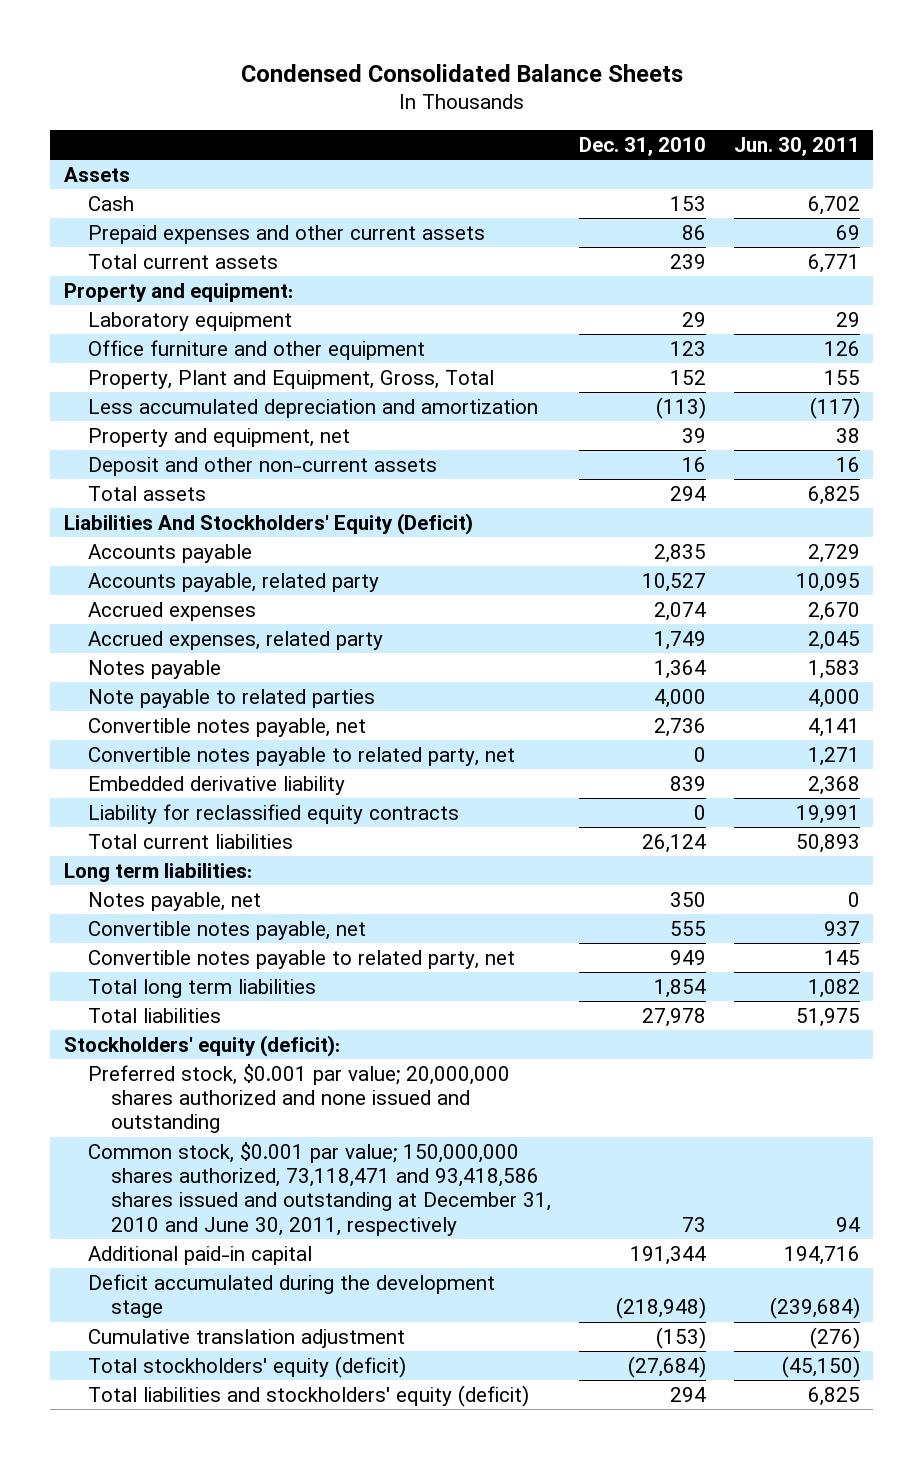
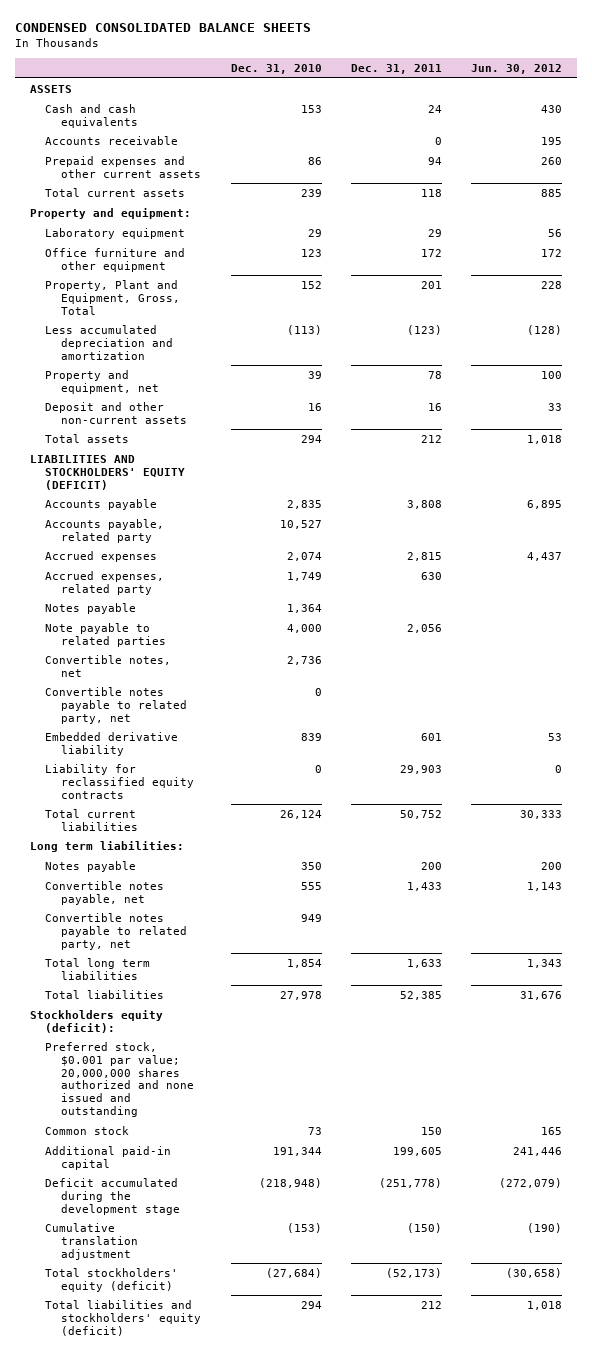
[240,63,683,82] Condensed Consolidated Balance Sheets -> [15,23,312,33] CONDENSED CONSOLIDATED BALANCE SHEETS
[733,136,860,156] Jun. 30, 2011 -> none
none -> [350,64,442,75] Dec. 31, 2011
none -> [471,64,563,75] Jun. 30, 2012
[64,166,131,182] Assets -> [29,84,72,93] ASSETS
[87,195,134,211] Cash -> [45,103,139,128] Cash and cash equivalents
none -> [45,135,179,145] Accounts receivable
[64,512,474,535] Liabilities And Stockholders' Equity (Deficit) -> [29,454,186,490] LIABILITIES AND STOCKHOLDERS' EQUITY (DEFICIT)
[87,717,366,737] Convertible notes payable, net -> [45,654,172,677] Convertible notes, net
[87,891,261,911] Notes payable, net -> [45,860,137,872] Notes payable
[64,1034,341,1057] Stockholders' equity (deficit): -> [29,1009,163,1033] Stockholders equity (deficit):
[87,1141,552,1236] Common stock, $0.001 par value; 150,000,000 shares authorized, 73,118,471 and 93,418,586 shares issued and outstanding at December 31, 2010 and June 30, 2011, respectively -> [45,1125,130,1135] Common stock

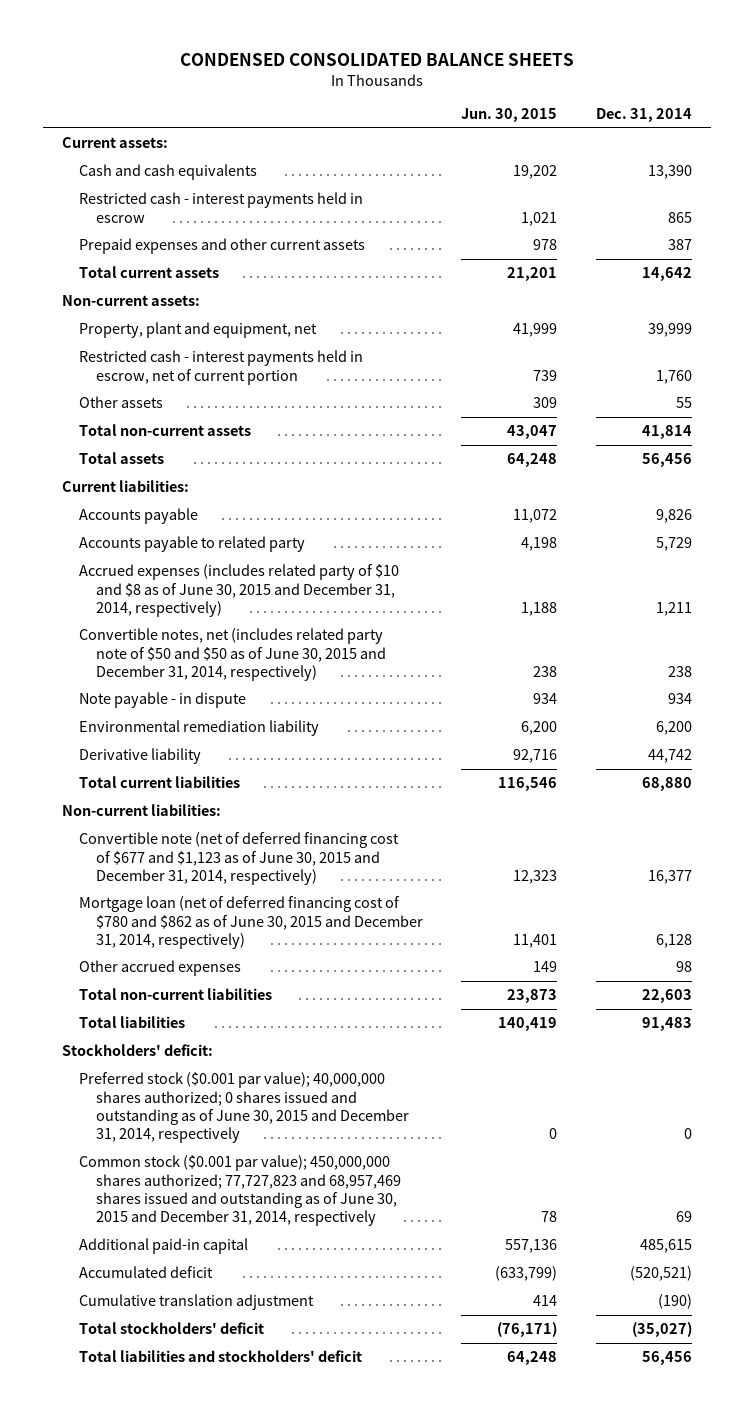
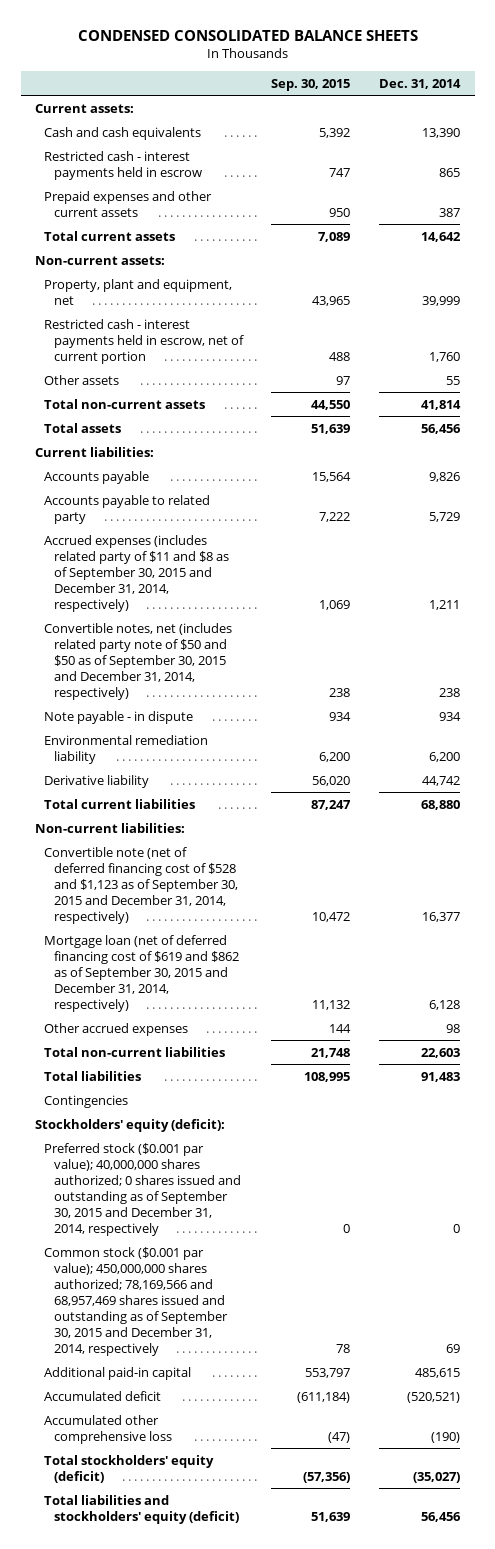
[461,108,558,123] Jun. 30, 2015 -> none
none -> [271,79,351,92] Sep. 30, 2015
[79,564,400,617] Accrued expenses (includes related party of $10 and $8 as of June 30, 2015 and December 31, 2014, respectively) -> [44,534,229,612] Accrued expenses (includes related party of $11 and $8 as of September 30, 2015 and December 31, 2014, respectively)
[79,628,386,681] Convertible notes, net (includes related party note of $50 and $50 as of June 30, 2015 and December 31, 2014, respectively) -> [44,622,233,700] Convertible notes, net (includes related party note of $50 and $50 as of September 30, 2015 and December 31, 2014, respectively)
[79,832,400,885] Convertible note (net of deferred financing cost of $677 and $1,123 as of June 30, 2015 and December 31, 2014, respectively) -> [44,846,238,924] Convertible note (net of deferred financing cost of $528 and $1,123 as of September 30, 2015 and December 31, 2014, respectively)
[79,896,423,949] Mortgage loan (net of deferred financing cost of $780 and $862 as of June 30, 2015 and December 31, 2014, respectively) -> [44,934,239,1012] Mortgage loan (net of deferred financing cost of $619 and $862 as of September 30, 2015 and December 31, 2014, respectively)
none -> [44,1094,129,1108] Contingencies
[62,1044,214,1057] Stockholders' deficit: -> [34,1118,225,1132] Stockholders' equity (deficit):
[79,1072,409,1144] Preferred stock ($0.001 par value); 40,000,000 shares authorized; 0 shares issued and outstanding as of June 30, 2015 and December 31, 2014, respectively -> [44,1142,241,1236] Preferred stock ($0.001 par value); 40,000,000 shares authorized; 0 shares issued and outstanding as of September 30, 2015 and December 31, 2014, respectively
[79,1155,401,1227] Common stock ($0.001 par value); 450,000,000 shares authorized; 77,727,823 and 68,957,469 shares issued and outstanding as of June 30, 2015 and December 31, 2014, respectively -> [44,1246,228,1356] Common stock ($0.001 par value); 450,000,000 shares authorized; 78,169,566 and 68,957,469 shares issued and outstanding as of September 30, 2015 and December 31, 2014, respectively
[79,1294,315,1311] Cumulative translation adjustment -> none
none -> [44,1414,172,1444] Accumulated other comprehensive loss
[79,1322,265,1335] Total stockholders' deficit -> [44,1454,215,1483] Total stockholders' equity (deficit)
[79,1350,363,1363] Total liabilities and stockholders' deficit -> [44,1494,239,1524] Total liabilities and stockholders' equity (deficit)

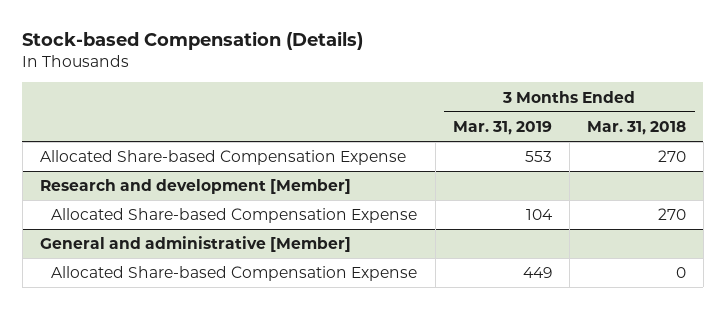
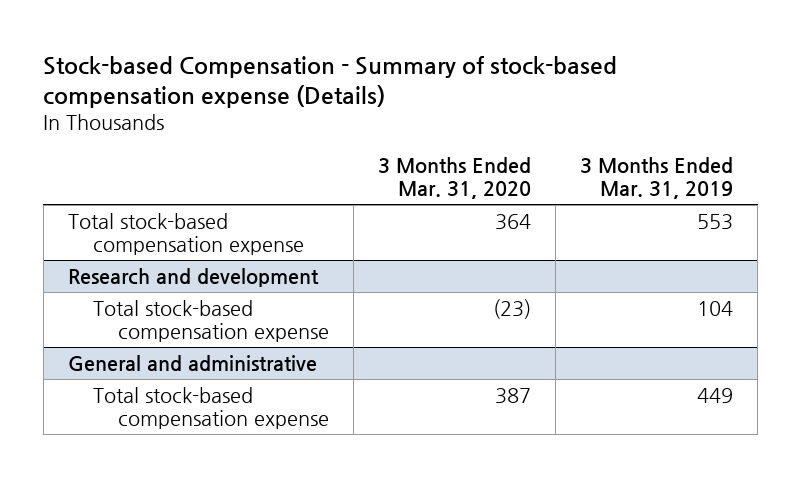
[22,31,364,51] Stock-based Compensation (Details) -> [43,56,618,109] Stock-based Compensation - Summary of stock-based compensation expense (Details)
[586,120,686,135] Mar. 31, 2018 -> none
none -> [378,156,532,199] 3 Months Ended Mar. 31, 2020
[39,150,406,166] Allocated Share-based Compensation Expense -> [67,213,304,255] Total stock-based compensation expense
[39,179,351,195] Research and development [Member] -> [67,268,319,288] Research and development
[51,208,418,224] Allocated Share-based Compensation Expense -> [92,300,330,342] Total stock-based compensation expense
[39,236,351,253] General and administrative [Member] -> [67,355,317,372] General and administrative
[51,266,418,282] Allocated Share-based Compensation Expense -> [92,387,330,429] Total stock-based compensation expense

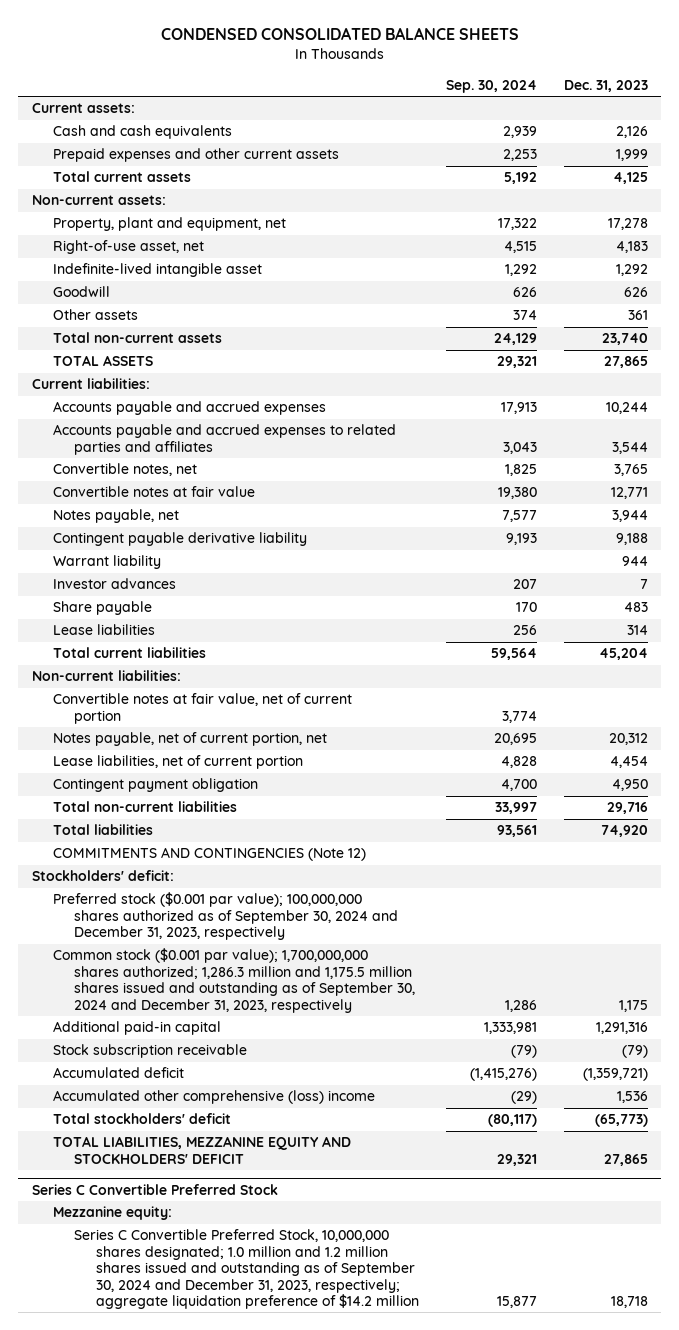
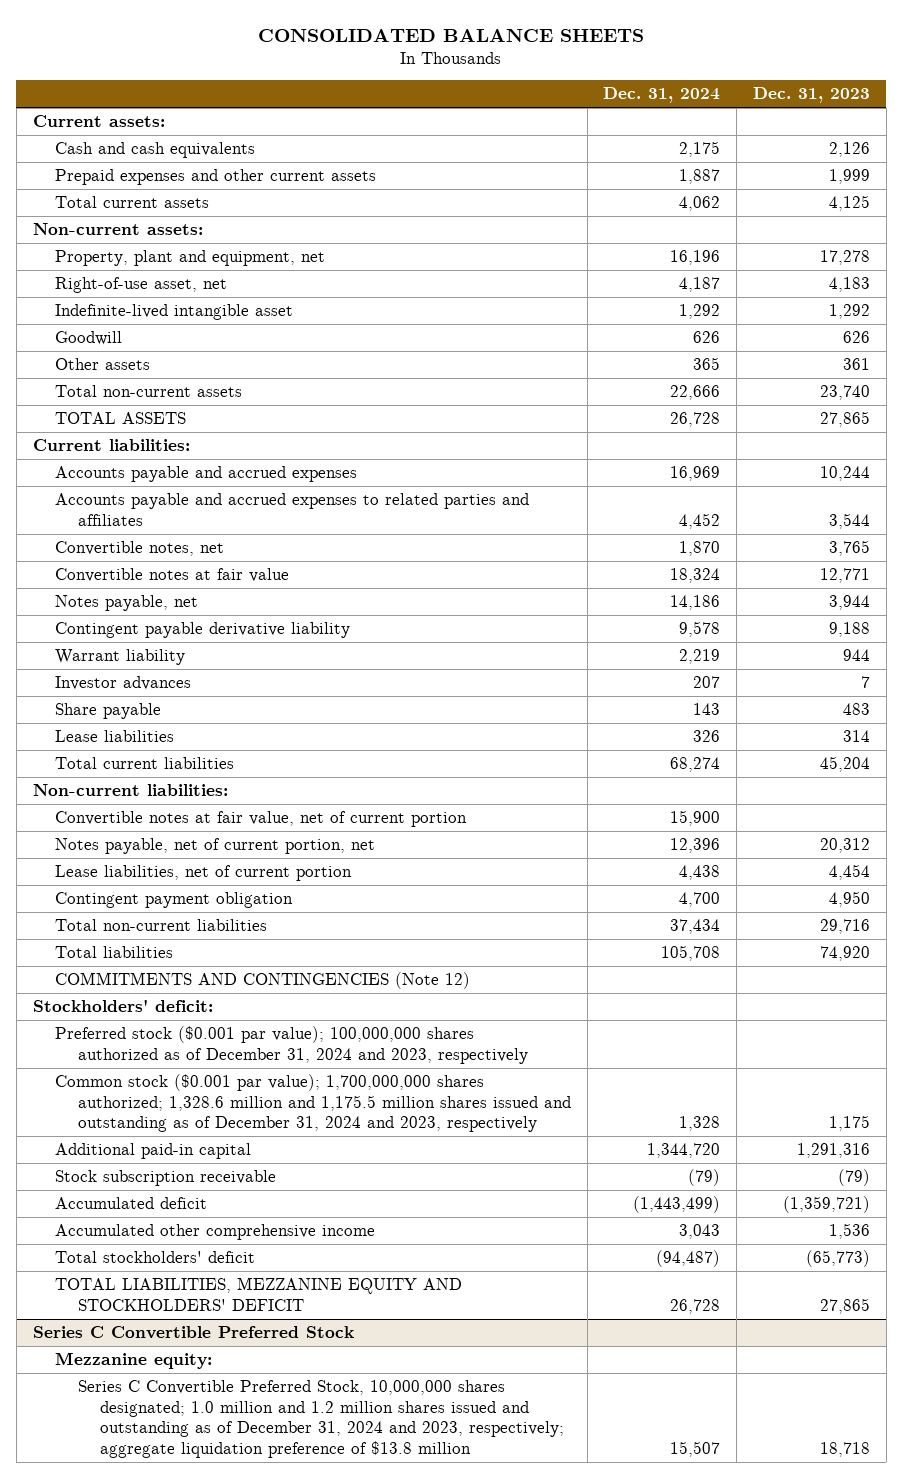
[160,27,519,41] CONDENSED CONSOLIDATED BALANCE SHEETS -> [258,28,645,42] CONSOLIDATED BALANCE SHEETS
[445,79,537,93] Sep. 30, 2024 -> none
none -> [603,87,721,104] Dec. 31, 2024
[53,892,399,941] Preferred stock ($0.001 par value); 100,000,000 shares authorized as of September 30, 2024 and December 31, 2023, respectively -> [55,1026,528,1064] Preferred stock ($0.001 par value); 100,000,000 shares authorized as of December 31, 2024 and 2023, respectively
[53,948,416,1013] Common stock ($0.001 par value); 1,700,000,000 shares authorized; 1,286.3 million and 1,175.5 million shares issued and outstanding as of September 30, 2024 and December 31, 2023, respectively -> [55,1074,571,1133] Common stock ($0.001 par value); 1,700,000,000 shares authorized; 1,328.6 million and 1,175.5 million shares issued and outstanding as of December 31, 2024 and 2023, respectively
[53,1090,376,1105] Accumulated other comprehensive (loss) income -> [55,1224,376,1241] Accumulated other comprehensive income
[74,1229,419,1309] Series C Convertible Preferred Stock, 10,000,000 shares designated; 1.0 million and 1.2 million shares issued and outstanding as of September 30, 2024 and December 31, 2023, respectively; aggregate liquidation preference of $14.2 million -> [77,1380,565,1459] Series C Convertible Preferred Stock, 10,000,000 shares designated; 1.0 million and 1.2 million shares issued and outstanding as of December 31, 2024 and 2023, respectively; aggregate liquidation preference of $13.8 million

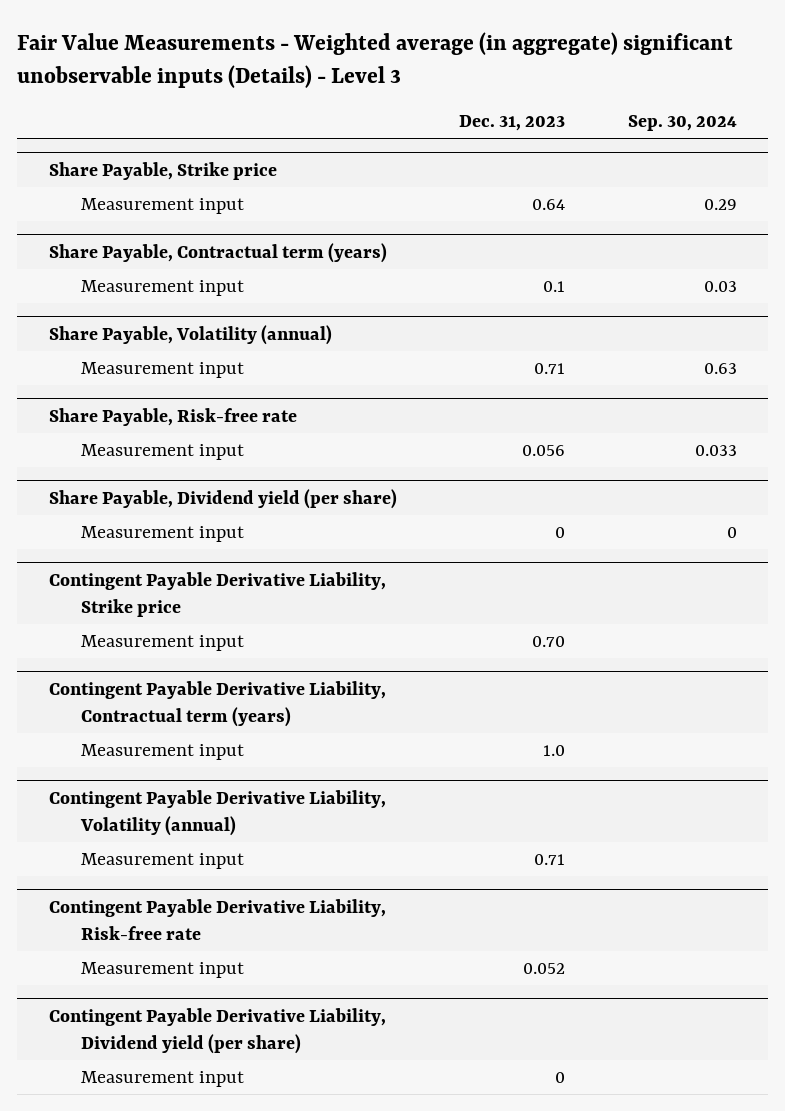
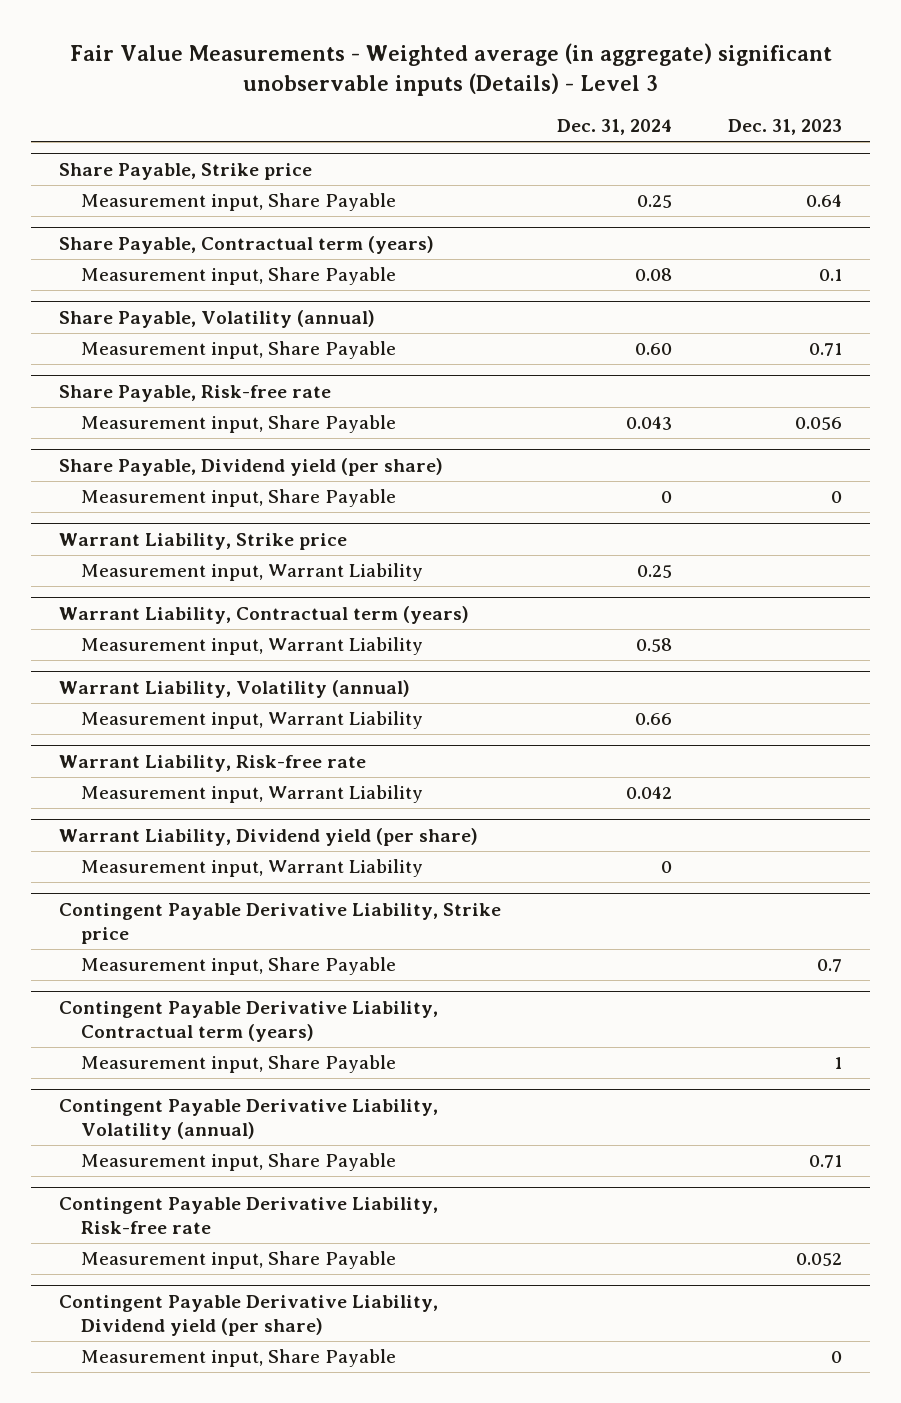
[627,115,737,132] Sep. 30, 2024 -> none
none -> [557,119,673,136] Dec. 31, 2024
[81,198,245,215] Measurement input -> [80,193,396,212] Measurement input, Share Payable
[81,280,245,297] Measurement input -> [80,267,396,286] Measurement input, Share Payable
[81,362,245,379] Measurement input -> [80,341,396,360] Measurement input, Share Payable
[81,444,245,461] Measurement input -> [80,415,396,434] Measurement input, Share Payable
[81,526,245,543] Measurement input -> [80,489,396,508] Measurement input, Share Payable
none -> [59,533,348,551] Warrant Liability, Strike price
none -> [80,563,423,582] Measurement input, Warrant Liability
none -> [59,606,470,625] Warrant Liability, Contractual term (years)
none -> [80,637,423,656] Measurement input, Warrant Liability
none -> [59,680,411,699] Warrant Liability, Volatility (annual)
none -> [80,711,423,730] Measurement input, Warrant Liability
none -> [59,755,367,773] Warrant Liability, Risk-free rate
none -> [80,785,423,804] Measurement input, Warrant Liability
none -> [59,828,479,847] Warrant Liability, Dividend yield (per share)
none -> [80,859,423,878] Measurement input, Warrant Liability
[81,635,245,652] Measurement input -> [80,957,396,976] Measurement input, Share Payable
[532,636,566,648] 0.70 -> [816,959,842,973] 0.7
[81,744,245,761] Measurement input -> [80,1055,396,1074] Measurement input, Share Payable
[543,745,566,757] 1.0 -> [833,1057,842,1070] 1
[81,853,245,870] Measurement input -> [80,1153,396,1172] Measurement input, Share Payable
[81,962,245,979] Measurement input -> [80,1251,396,1270] Measurement input, Share Payable
[81,1071,245,1088] Measurement input -> [80,1349,396,1368] Measurement input, Share Payable

